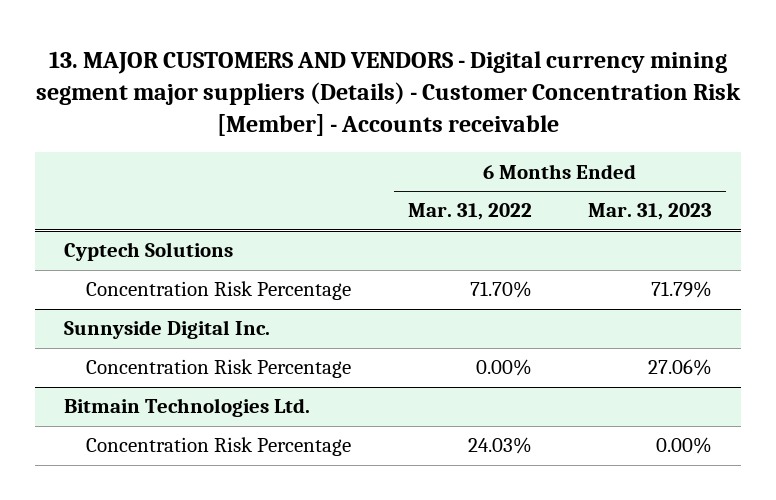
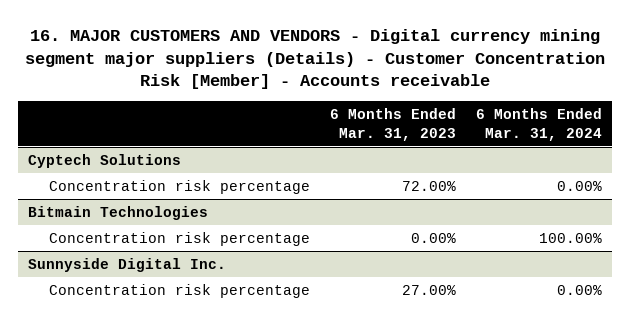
[35,50,741,136] 13. MAJOR CUSTOMERS AND VENDORS - Digital currency mining segment major suppliers (Details) - Customer Concentration Risk [Member] - Accounts receivable -> [25,28,606,90] 16. MAJOR CUSTOMERS AND VENDORS - Digital currency mining segment major suppliers (Details) - Customer Concentration Risk [Member] - Accounts receivable
[407,203,532,221] Mar. 31, 2022 -> none
none -> [476,107,603,141] 6 Months Ended Mar. 31, 2024
[86,281,352,301] Concentration Risk Percentage -> [49,179,311,194] Concentration risk percentage
[651,281,713,299] 71.79% -> [402,180,457,191] 72.00%
none -> [28,205,209,220] Bitmain Technologies
none -> [49,231,311,246] Concentration risk percentage
[63,398,310,418] Bitmain Technologies Ltd. -> none
[86,437,352,457] Concentration Risk Percentage -> none
[86,359,352,379] Concentration Risk Percentage -> [49,283,311,298] Concentration risk percentage
[648,359,713,377] 27.06% -> [402,284,457,295] 27.00%

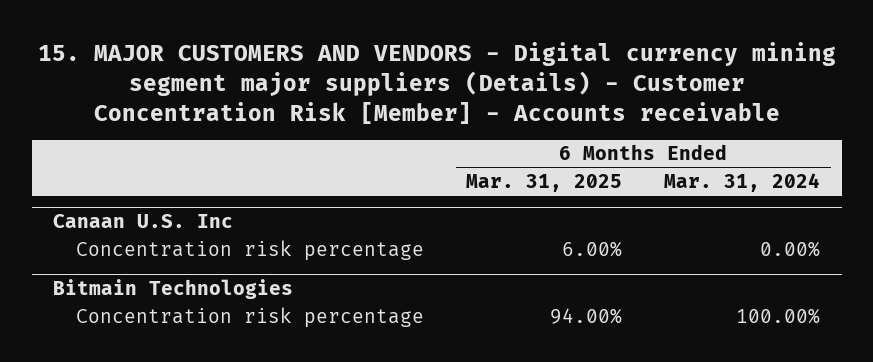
[25,28,606,90] 16. MAJOR CUSTOMERS AND VENDORS - Digital currency mining segment major suppliers (Details) - Customer Concentration Risk [Member] - Accounts receivable -> [37,42,836,124] 15. MAJOR CUSTOMERS AND VENDORS - Digital currency mining segment major suppliers (Details) - Customer Concentration Risk [Member] - Accounts receivable
[330,107,457,141] 6 Months Ended Mar. 31, 2023 -> none
none -> [466,173,623,192] Mar. 31, 2025
[28,153,182,168] Cyptech Solutions -> [53,213,234,228] Canaan U.S. Inc
[28,257,227,272] Sunnyside Digital Inc. -> none
[49,283,311,298] Concentration risk percentage -> none

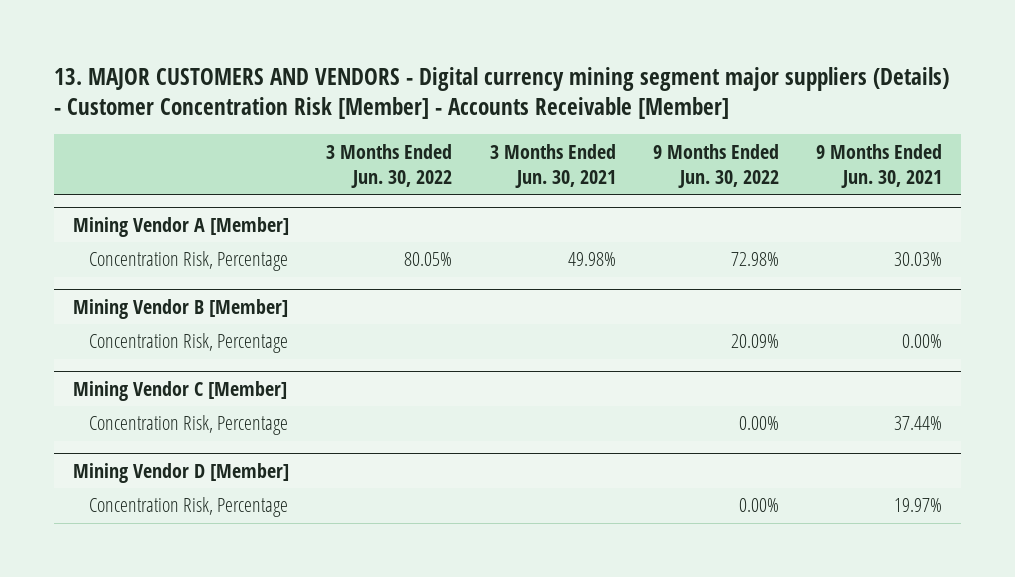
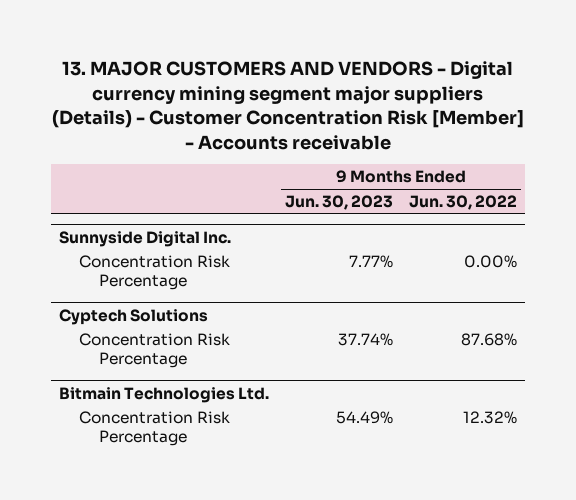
[54,66,950,119] 13. MAJOR CUSTOMERS AND VENDORS - Digital currency mining segment major suppliers (Details) - Customer Concentration Risk [Member] - Accounts Receivable [Member] -> [52,61,525,150] 13. MAJOR CUSTOMERS AND VENDORS - Digital currency mining segment major suppliers (Details) - Customer Concentration Risk [Member] - Accounts receivable
[326,143,453,188] 3 Months Ended Jun. 30, 2022 -> none
[489,143,616,188] 3 Months Ended Jun. 30, 2021 -> none
[816,143,943,188] 9 Months Ended Jun. 30, 2021 -> none
none -> [285,195,394,211] Jun. 30, 2023
[73,462,290,483] Mining Vendor D [Member] -> none
[89,497,289,518] Concentration Risk, Percentage -> none
[73,216,290,237] Mining Vendor A [Member] -> [59,230,232,247] Sunnyside Digital Inc.
[89,251,289,272] Concentration Risk, Percentage -> [78,255,230,291] Concentration Risk Percentage
[731,252,780,267] 72.98% -> [464,255,518,269] 0.00%
[73,298,289,319] Mining Vendor B [Member] -> [59,308,209,325] Cyptech Solutions
[89,333,289,354] Concentration Risk, Percentage -> [78,333,230,369] Concentration Risk Percentage
[731,334,780,349] 20.09% -> [461,333,518,347] 87.68%
[73,380,288,401] Mining Vendor C [Member] -> [59,386,270,403] Bitmain Technologies Ltd.
[89,415,289,436] Concentration Risk, Percentage -> [78,411,230,447] Concentration Risk Percentage
[739,416,780,431] 0.00% -> [463,411,518,425] 12.32%

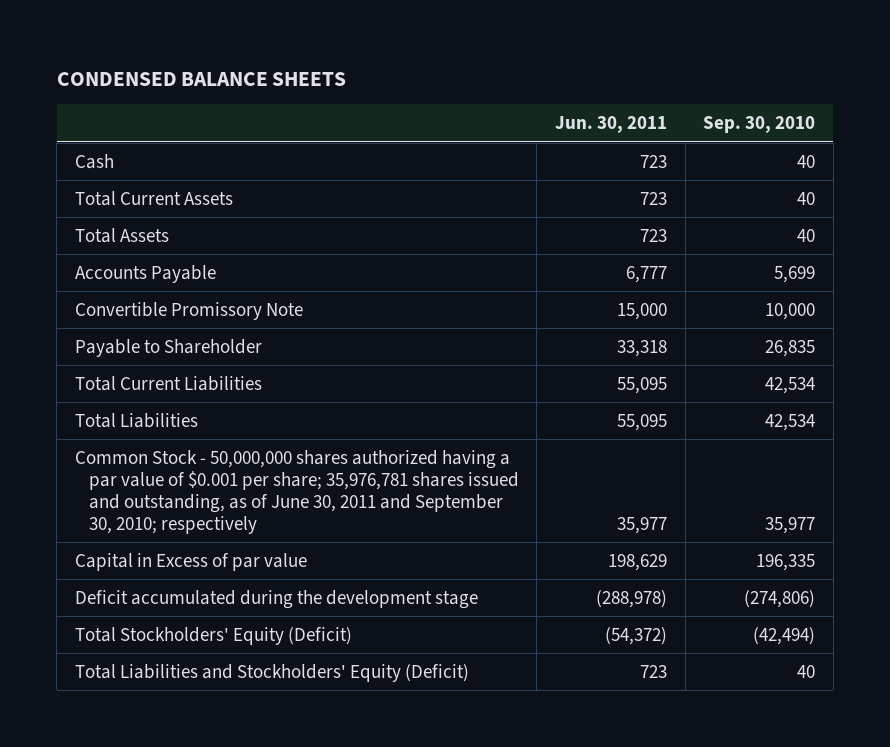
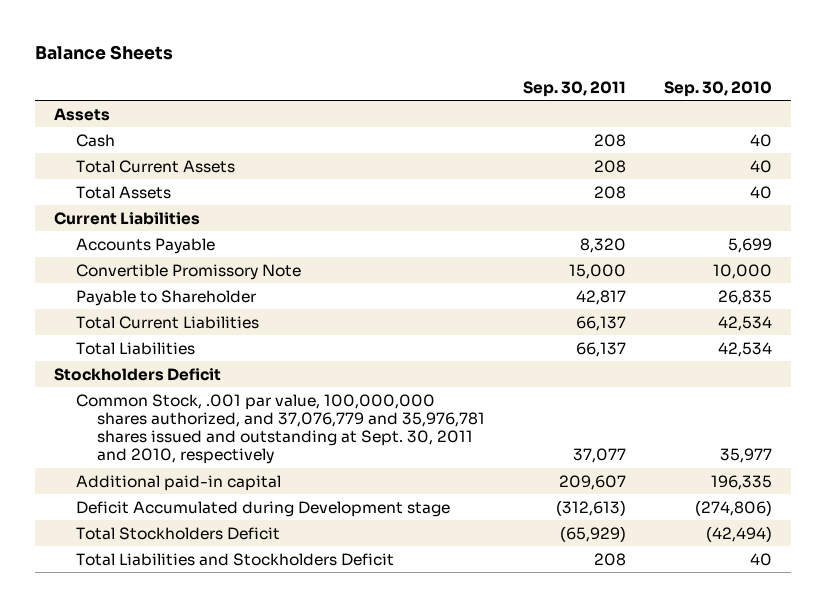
[56,71,346,86] CONDENSED BALANCE SHEETS -> [35,45,174,61] Balance Sheets
[555,116,668,134] Jun. 30, 2011 -> none
none -> [523,80,627,97] Sep. 30, 2011
none -> [54,107,111,121] Assets
none -> [54,211,201,225] Current Liabilities
none -> [54,367,222,381] Stockholders Deficit
[74,449,519,535] Common Stock - 50,000,000 shares authorized having a par value of $0.001 per share; 35,976,781 shares issued and outstanding, as of June 30, 2011 and September 30, 2010; respectively -> [75,393,486,465] Common Stock, .001 par value, 100,000,000 shares authorized, and 37,076,779 and 35,976,781 shares issued and outstanding at Sept. 30, 2011 and 2010, respectively
[74,552,307,571] Capital in Excess of par value -> [75,474,281,491] Additional paid-in capital
[74,589,478,609] Deficit accumulated during the development stage -> [75,500,450,517] Deficit Accumulated during Development stage
[74,626,352,645] Total Stockholders' Equity (Deficit) -> [75,526,280,540] Total Stockholders Deficit
[74,663,469,682] Total Liabilities and Stockholders' Equity (Deficit) -> [75,552,394,566] Total Liabilities and Stockholders Deficit

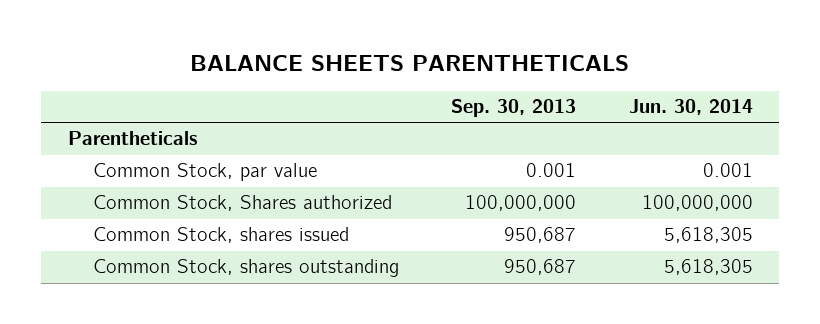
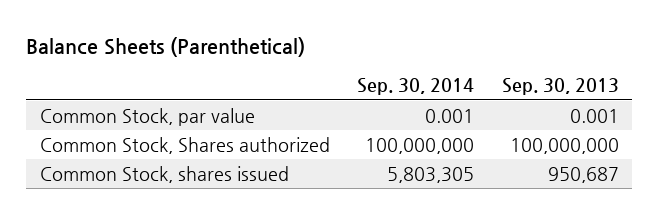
[190,55,630,72] BALANCE SHEETS PARENTHETICALS -> [26,37,306,58] Balance Sheets (Parenthetical)
[628,99,753,116] Jun. 30, 2014 -> none
none -> [357,78,475,96] Sep. 30, 2014
[67,131,197,146] Parentheticals -> none
[92,259,399,278] Common Stock, shares outstanding -> none

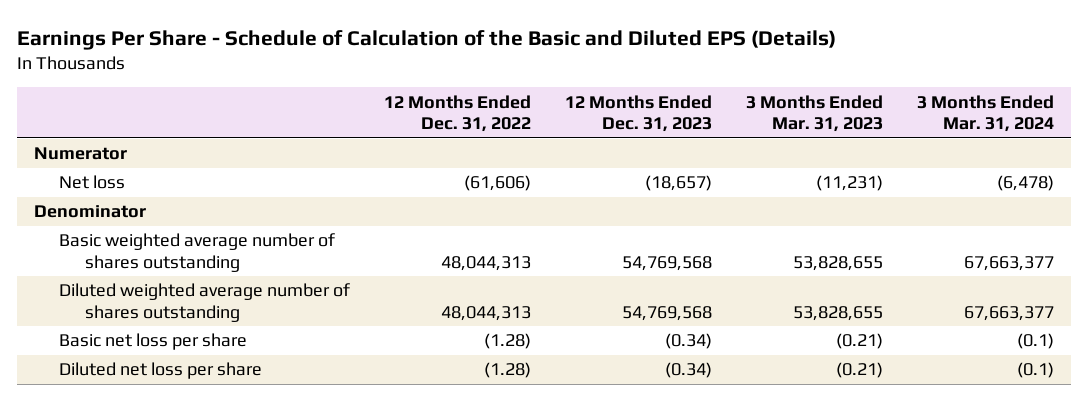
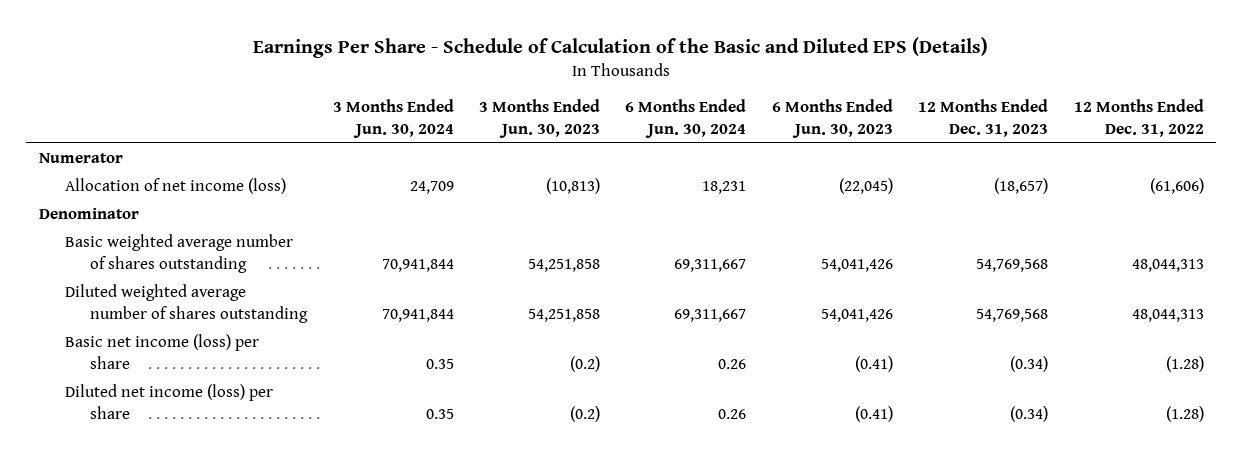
[746,94,884,133] 3 Months Ended Mar. 31, 2023 -> none
[917,94,1055,133] 3 Months Ended Mar. 31, 2024 -> none
none -> [332,99,454,139] 3 Months Ended Jun. 30, 2024
none -> [479,99,601,139] 3 Months Ended Jun. 30, 2023
none -> [625,99,747,139] 6 Months Ended Jun. 30, 2024
none -> [771,99,893,139] 6 Months Ended Jun. 30, 2023
[59,175,126,190] Net loss -> [64,178,286,195] Allocation of net income (loss)
[59,333,248,351] Basic net loss per share -> [64,334,259,370] Basic net income (loss) per share
[59,362,263,380] Diluted net loss per share -> [64,384,273,420] Diluted net income (loss) per share

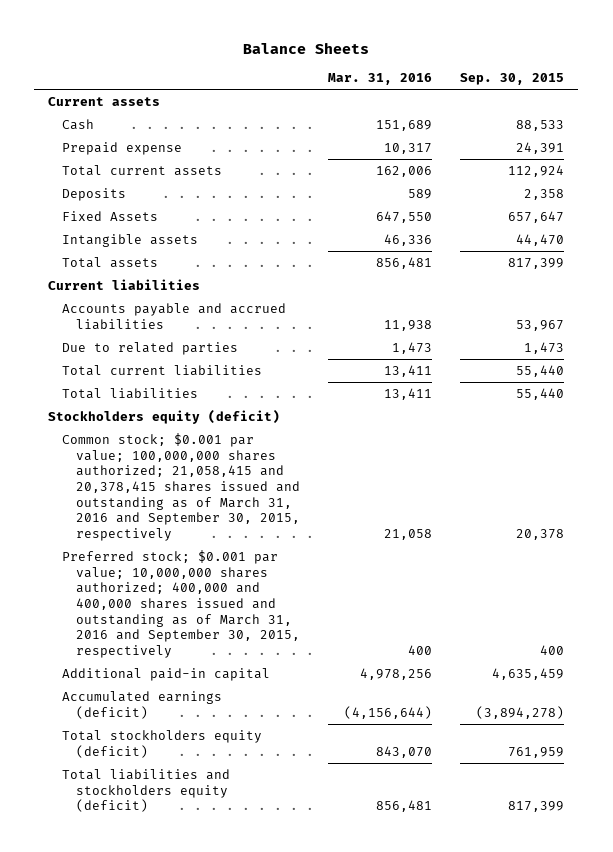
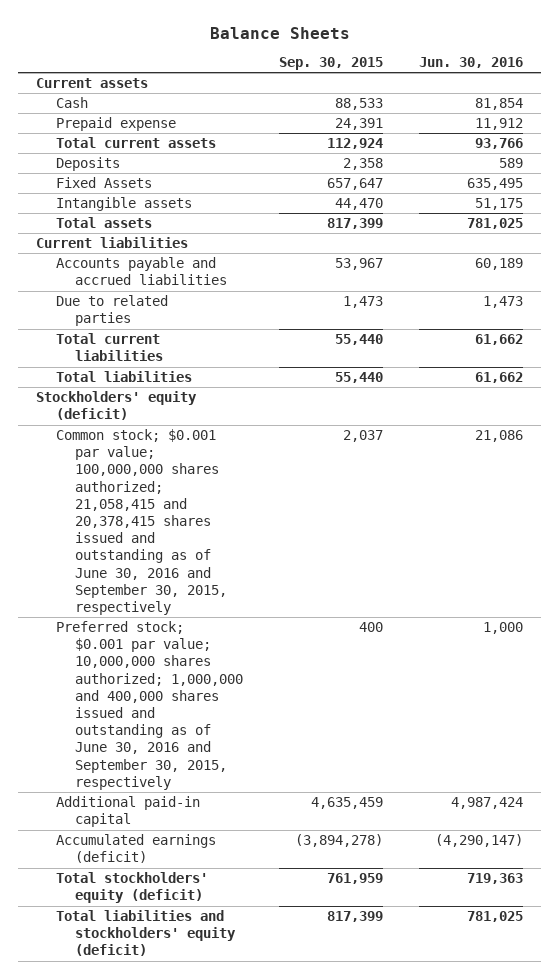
[328,73,433,86] Mar. 31, 2016 -> none
none -> [419,57,524,69] Jun. 30, 2016
[48,410,281,425] Stockholders equity (deficit) -> [36,391,198,421] Stockholders' equity (deficit)
[62,433,300,541] Common stock; $0.001 par value; 100,000,000 shares authorized; 21,058,415 and 20,378,415 shares issued and outstanding as of March 31, 2016 and September 30, 2015, respectively -> [55,429,228,615] Common stock; $0.001 par value; 100,000,000 shares authorized; 21,058,415 and 20,378,415 shares issued and outstanding as of June 30, 2016 and September 30, 2015, respectively
[516,528,565,540] 20,378 -> [343,430,384,443] 2,037
[62,550,300,658] Preferred stock; $0.001 par value; 10,000,000 shares authorized; 400,000 and 400,000 shares issued and outstanding as of March 31, 2016 and September 30, 2015, respectively -> [55,621,244,790] Preferred stock; $0.001 par value; 10,000,000 shares authorized; 1,000,000 and 400,000 shares issued and outstanding as of June 30, 2016 and September 30, 2015, respectively
[62,730,263,758] Total stockholders equity (deficit) -> [55,872,208,904] Total stockholders' equity (deficit)
[62,769,231,813] Total liabilities and stockholders equity (deficit) -> [55,910,237,957] Total liabilities and stockholders' equity (deficit)

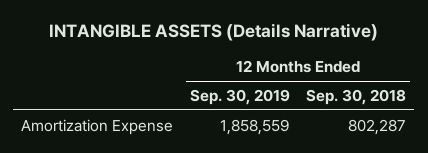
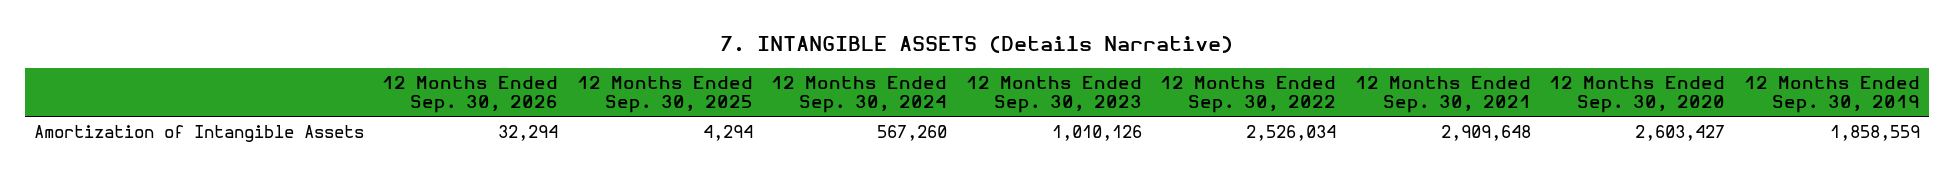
[48,23,378,42] INTANGIBLE ASSETS (Details Narrative) -> [719,35,1233,53] 7. INTANGIBLE ASSETS (Details Narrative)
[306,88,407,105] Sep. 30, 2018 -> none
none -> [382,75,559,114] 12 Months Ended Sep. 30, 2026
none -> [576,75,753,114] 12 Months Ended Sep. 30, 2025
none -> [771,75,948,114] 12 Months Ended Sep. 30, 2024
none -> [965,75,1142,114] 12 Months Ended Sep. 30, 2023
none -> [1160,75,1337,114] 12 Months Ended Sep. 30, 2022
none -> [1354,75,1531,114] 12 Months Ended Sep. 30, 2021
none -> [1549,75,1726,114] 12 Months Ended Sep. 30, 2020
[21,118,174,135] Amortization Expense -> [34,124,365,142] Amortization of Intangible Assets

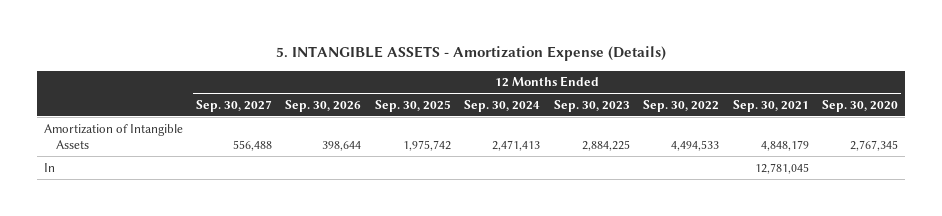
[719,35,1233,53] 7. INTANGIBLE ASSETS (Details Narrative) -> [275,46,666,62] 5. INTANGIBLE ASSETS - Amortization Expense (Details)
[1743,75,1920,114] 12 Months Ended Sep. 30, 2019 -> none
none -> [195,99,272,112] Sep. 30, 2027
[498,124,559,141] 32,294 -> [322,140,362,151] 398,644
[702,124,753,141] 4,294 -> [402,139,451,151] 1,975,742
[877,124,948,141] 567,260 -> [492,139,541,151] 2,471,413
[1051,124,1142,141] 1,010,126 -> [581,139,630,151] 2,884,225
[1246,124,1337,141] 2,526,034 -> [671,139,720,151] 4,494,533
[1440,124,1531,141] 2,909,648 -> [760,139,809,151] 4,848,179
[1635,124,1726,141] 2,603,427 -> [850,139,899,151] 2,767,345
none -> [43,162,55,172] In

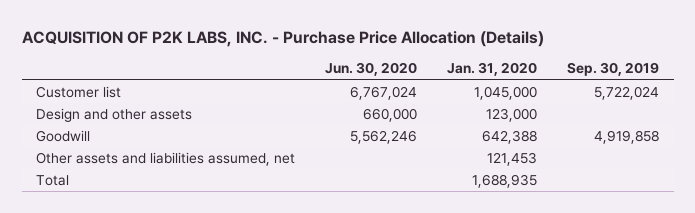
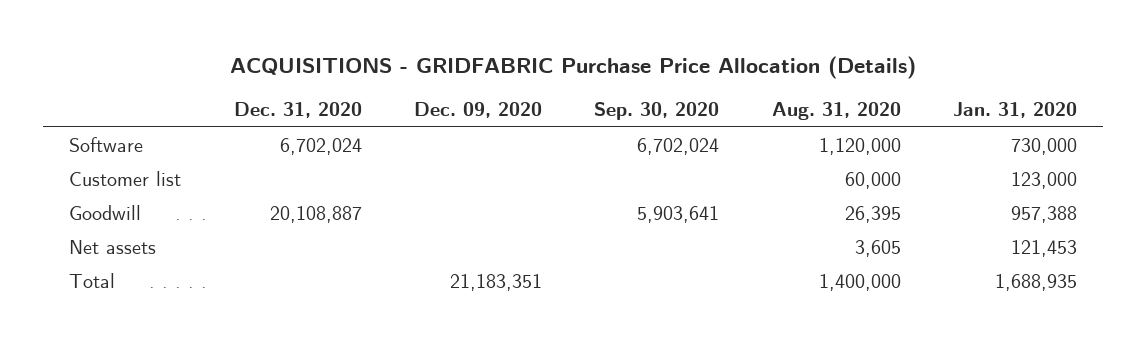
[21,31,544,48] ACQUISITION OF P2K LABS, INC. - Purchase Price Allocation (Details) -> [230,56,917,80] ACQUISITIONS - GRIDFABRIC Purchase Price Allocation (Details)
[325,62,418,77] Jun. 30, 2020 -> none
[566,62,659,77] Sep. 30, 2019 -> none
none -> [233,102,362,119] Dec. 31, 2020
none -> [414,102,543,119] Dec. 09, 2020
none -> [594,102,720,121] Sep. 30, 2020
none -> [771,102,901,121] Aug. 31, 2020
[36,108,193,123] Design and other assets -> none
none -> [69,136,144,152] Software
[473,86,537,101] 1,045,000 -> [1011,171,1078,189] 123,000
[481,130,537,145] 642,388 -> [1011,205,1078,223] 957,388
[36,152,296,167] Other assets and liabilities assumed, net -> [69,239,157,254] Net assets

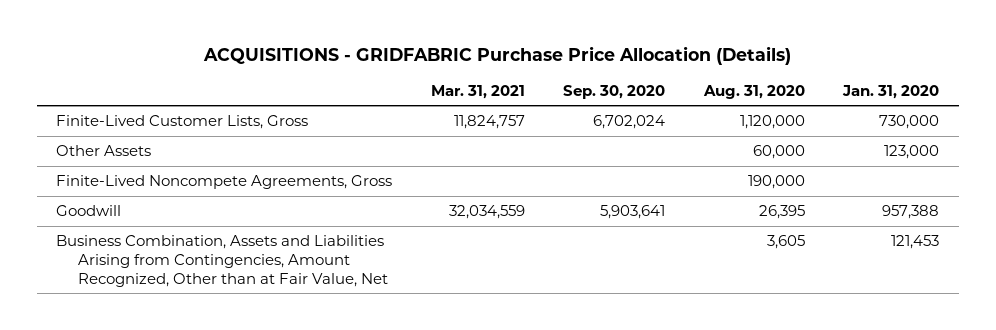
[233,102,362,119] Dec. 31, 2020 -> none
[414,102,543,119] Dec. 09, 2020 -> none
none -> [430,84,525,99] Mar. 31, 2021
[69,136,144,152] Software -> [56,115,309,130] Finite-Lived Customer Lists, Gross
[69,170,182,186] Customer list -> [56,145,152,157] Other Assets
none -> [56,175,393,190] Finite-Lived Noncompete Agreements, Gross
[69,272,116,288] Total -> none
[69,239,157,254] Net assets -> [56,235,389,287] Business Combination, Assets and Liabilities Arising from Contingencies, Amount Recognized, Other than at Fair Value, Net

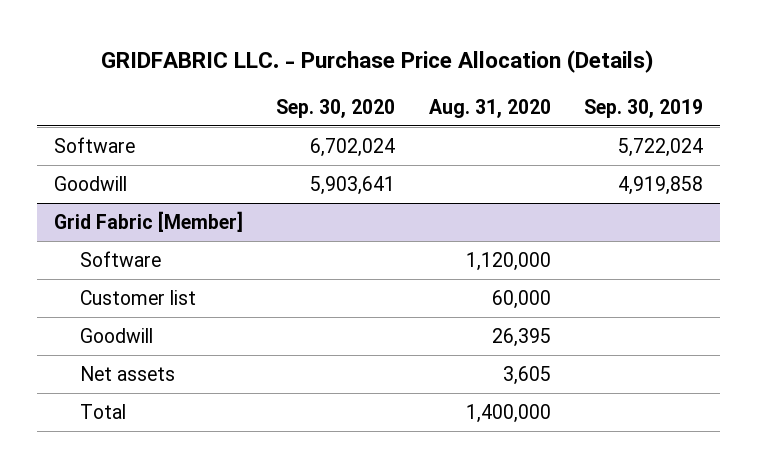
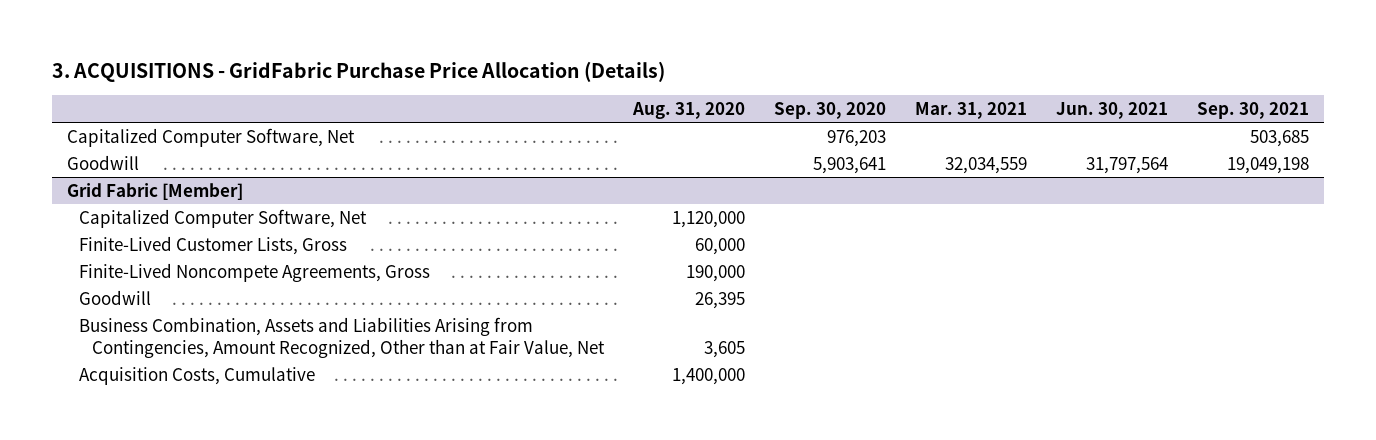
[101,49,655,73] GRIDFABRIC LLC. - Purchase Price Allocation (Details) -> [52,61,666,83] 3. ACQUISITIONS - GridFabric Purchase Price Allocation (Details)
[583,98,703,118] Sep. 30, 2019 -> none
none -> [914,102,1027,120] Mar. 31, 2021
none -> [1055,102,1168,120] Jun. 30, 2021
none -> [1196,102,1309,120] Sep. 30, 2021
[54,136,136,153] Software -> none
none -> [66,127,355,147] Capitalized Computer Software, Net
[79,289,196,305] Customer list -> none
[79,250,161,267] Software -> [79,208,368,228] Capitalized Computer Software, Net
none -> [79,235,348,255] Finite-Lived Customer Lists, Gross
none -> [79,262,431,282] Finite-Lived Noncompete Agreements, Gross
[79,365,175,381] Net assets -> [79,316,605,358] Business Combination, Assets and Liabilities Arising from Contingencies, Amount Recognized, Other than at Fair Value, Net
[79,403,126,419] Total -> [79,366,316,385] Acquisition Costs, Cumulative

